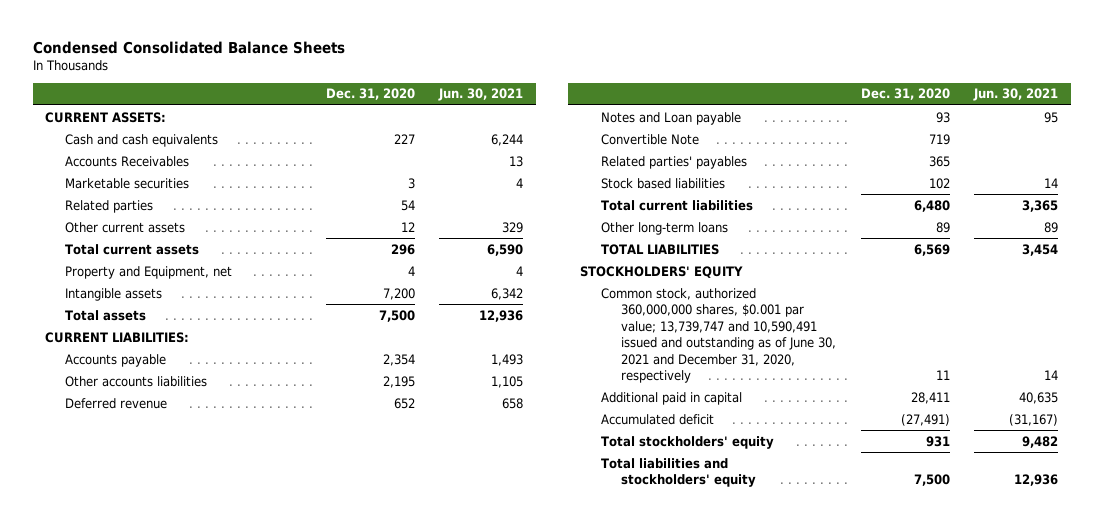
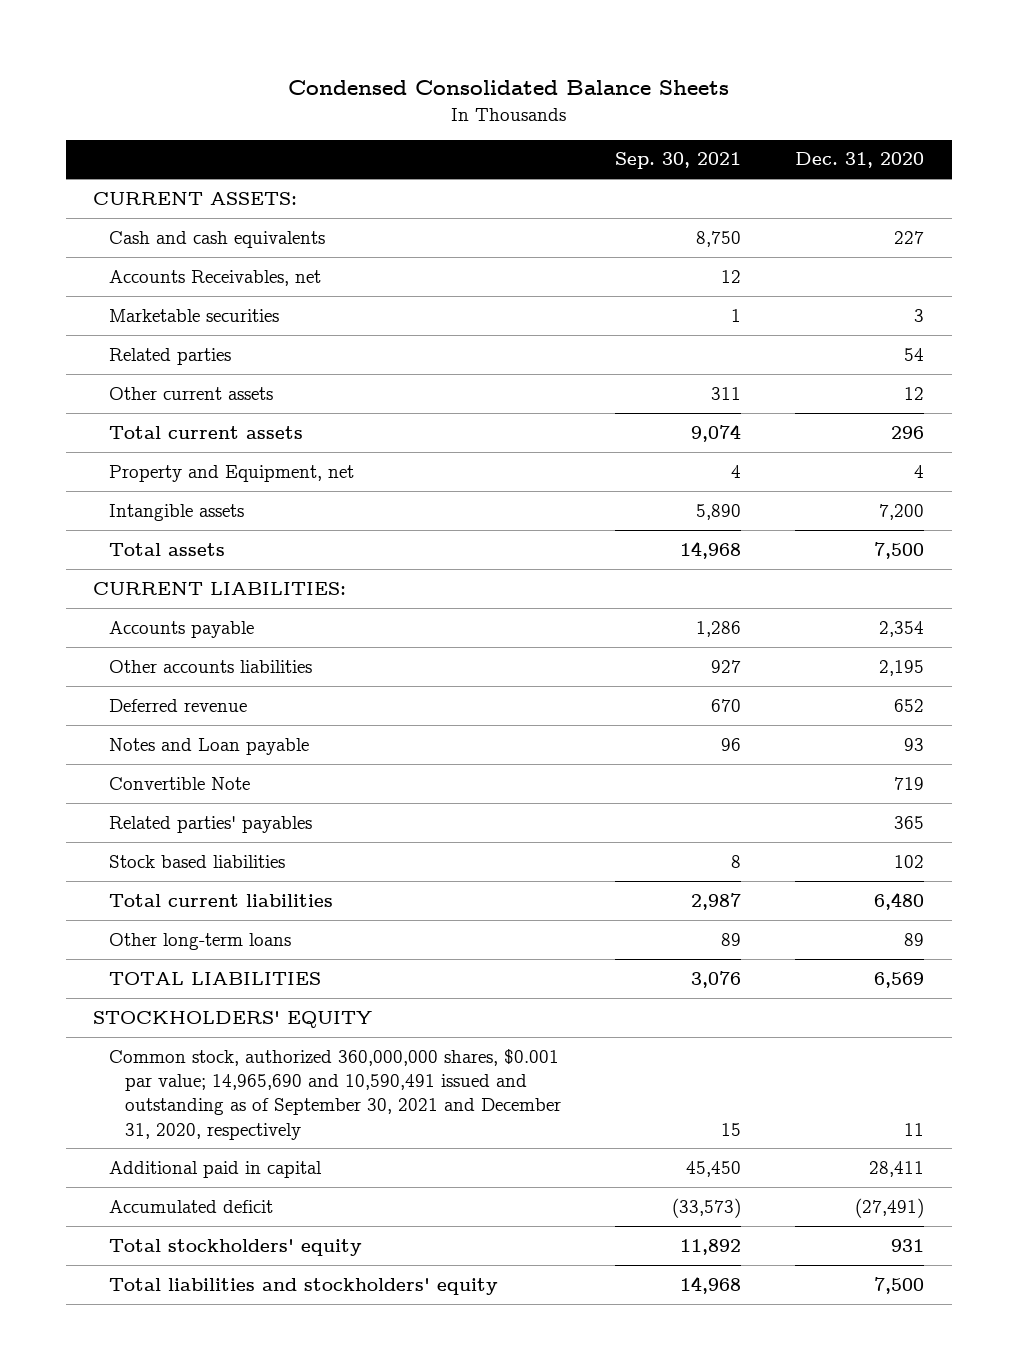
[438,88,524,102] Jun. 30, 2021 -> none
none -> [615,152,742,170] Sep. 30, 2021
[65,155,190,167] Accounts Receivables -> [108,269,321,286] Accounts Receivables, net
[600,287,836,384] Common stock, authorized 360,000,000 shares, $0.001 par value; 13,739,747 and 10,590,491 issued and outstanding as of June 30, 2021 and December 31, 2020, respectively -> [108,1048,562,1140] Common stock, authorized 360,000,000 shares, $0.001 par value; 14,965,690 and 10,590,491 issued and outstanding as of September 30, 2021 and December 31, 2020, respectively

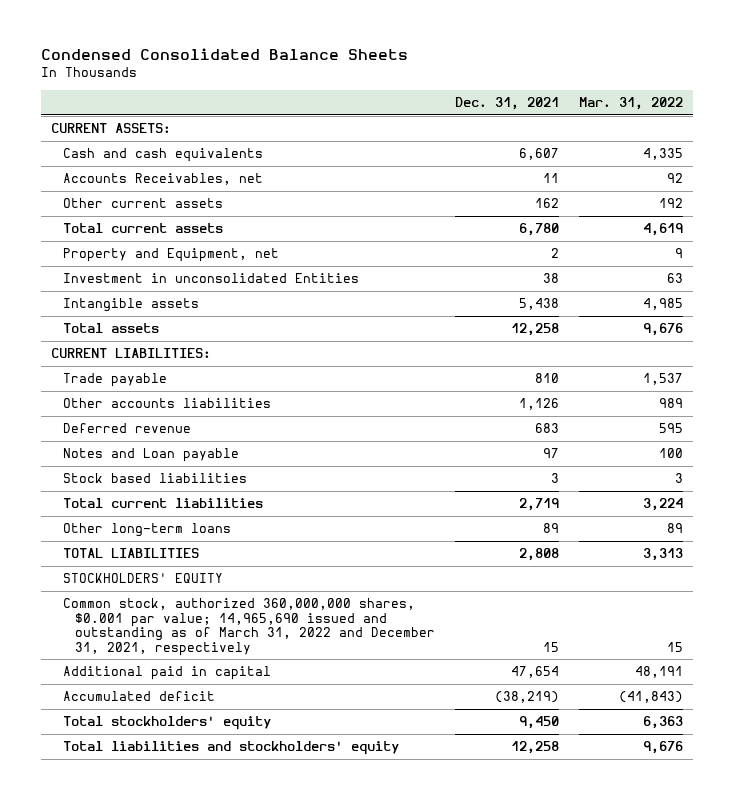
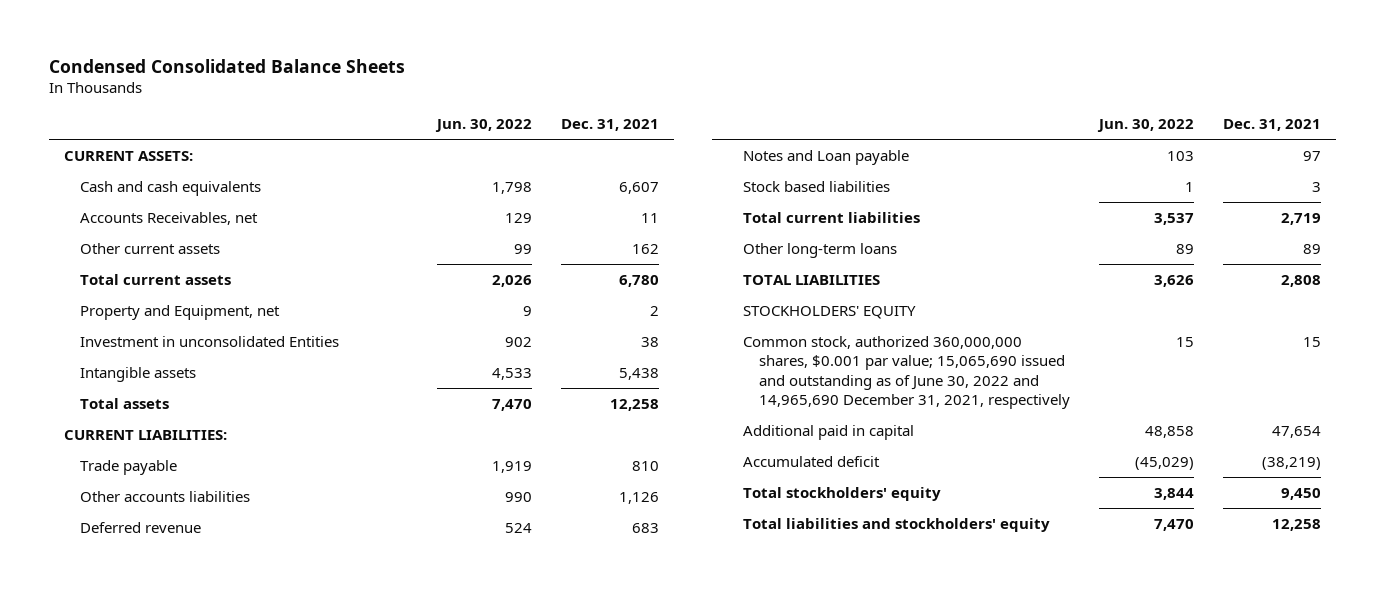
[578,97,683,111] Mar. 31, 2022 -> none
none -> [435,119,533,133] Jun. 30, 2022
[63,598,436,656] Common stock, authorized 360,000,000 shares, $0.001 par value; 14,965,690 issued and outstanding as of March 31, 2022 and December 31, 2021, respectively -> [742,336,1070,410] Common stock, authorized 360,000,000 shares, $0.001 par value; 15,065,690 issued and outstanding as of June 30, 2022 and 14,965,690 December 31, 2021, respectively

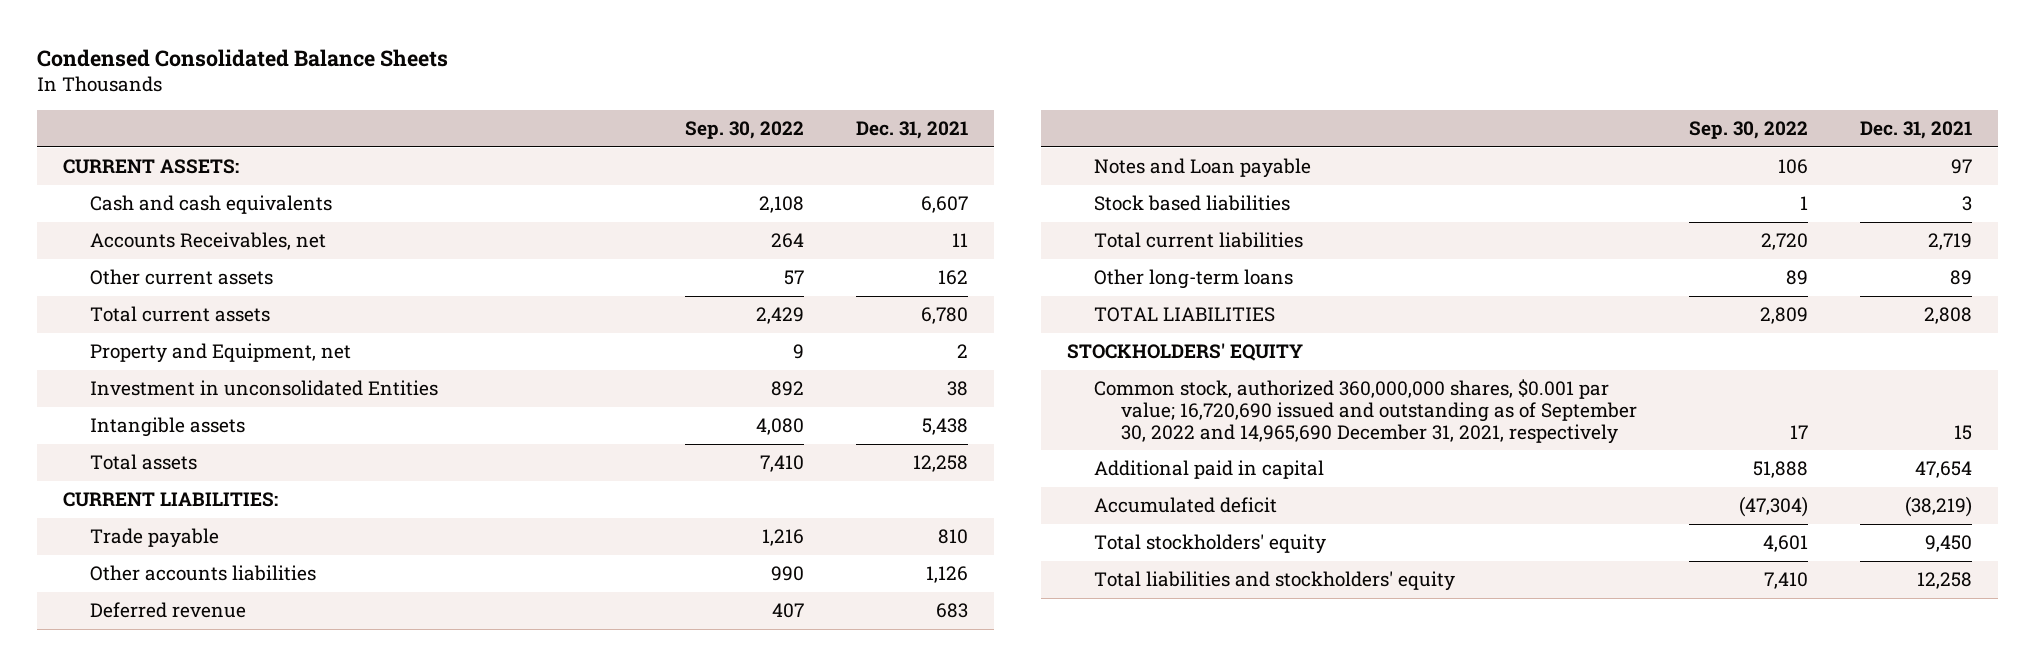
[435,119,533,133] Jun. 30, 2022 -> none
none -> [684,121,804,140] Sep. 30, 2022
[742,336,1070,410] Common stock, authorized 360,000,000 shares, $0.001 par value; 15,065,690 issued and outstanding as of June 30, 2022 and 14,965,690 December 31, 2021, respectively -> [1094,379,1638,444] Common stock, authorized 360,000,000 shares, $0.001 par value; 16,720,690 issued and outstanding as of September 30, 2022 and 14,965,690 December 31, 2021, respectively

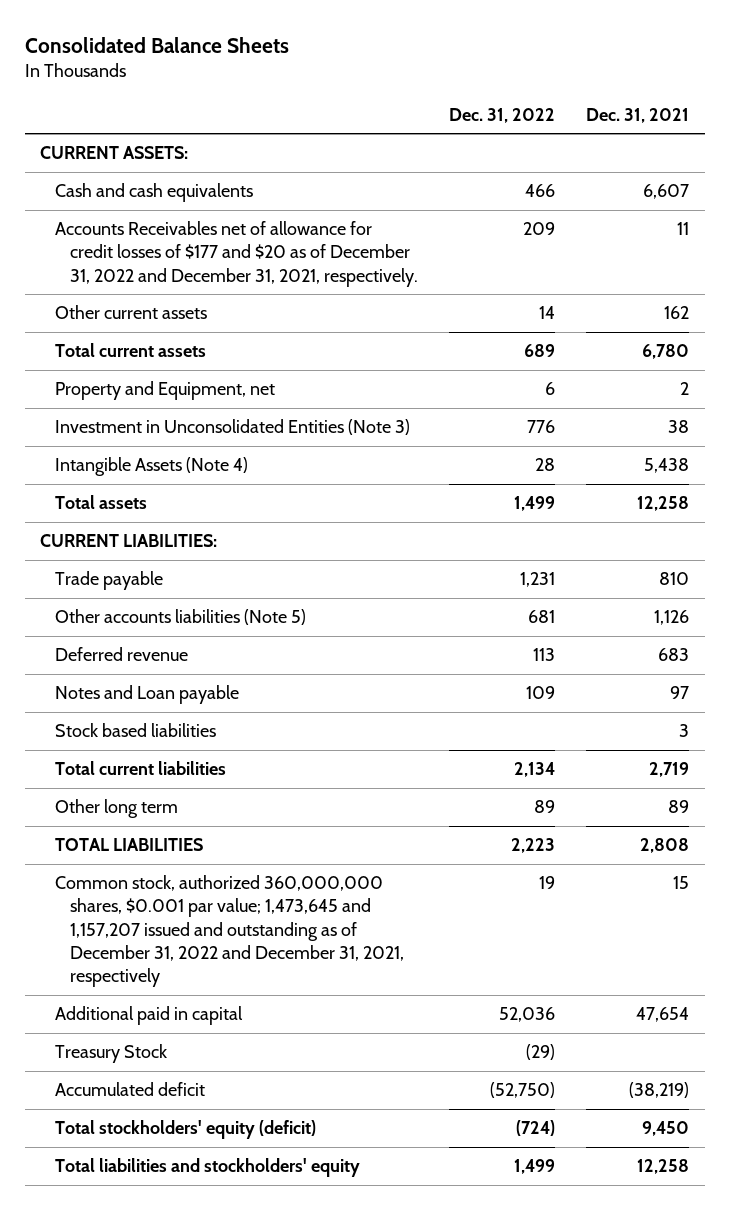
[36,48,448,67] Condensed Consolidated Balance Sheets -> [24,36,289,53] Consolidated Balance Sheets
[684,121,804,140] Sep. 30, 2022 -> none
none -> [449,107,556,123] Dec. 31, 2022
[89,232,326,251] Accounts Receivables, net -> [55,221,419,287] Accounts Receivables net of allowance for credit losses of $177 and $20 as of December 31, 2022 and December 31, 2021, respectively.
[89,380,438,397] Investment in unconsolidated Entities -> [55,419,411,436] Investment in Unconsolidated Entities (Note 3)
[89,417,245,438] Intangible assets -> [55,457,249,477] Intangible Assets (Note 4)
[89,565,316,582] Other accounts liabilities -> [55,609,307,626] Other accounts liabilities (Note 5)
[1094,269,1294,290] Other long-term loans -> [55,799,179,819] Other long term
[1067,343,1304,362] STOCKHOLDERS' EQUITY -> none
[1094,379,1638,444] Common stock, authorized 360,000,000 shares, $0.001 par value; 16,720,690 issued and outstanding as of September 30, 2022 and 14,965,690 December 31, 2021, respectively -> [55,875,405,988] Common stock, authorized 360,000,000 shares, $0.001 par value; 1,473,645 and 1,157,207 issued and outstanding as of December 31, 2022 and December 31, 2021, respectively
none -> [55,1044,168,1064] Treasury Stock
[1094,534,1327,555] Total stockholders' equity -> [55,1120,317,1140] Total stockholders' equity (deficit)

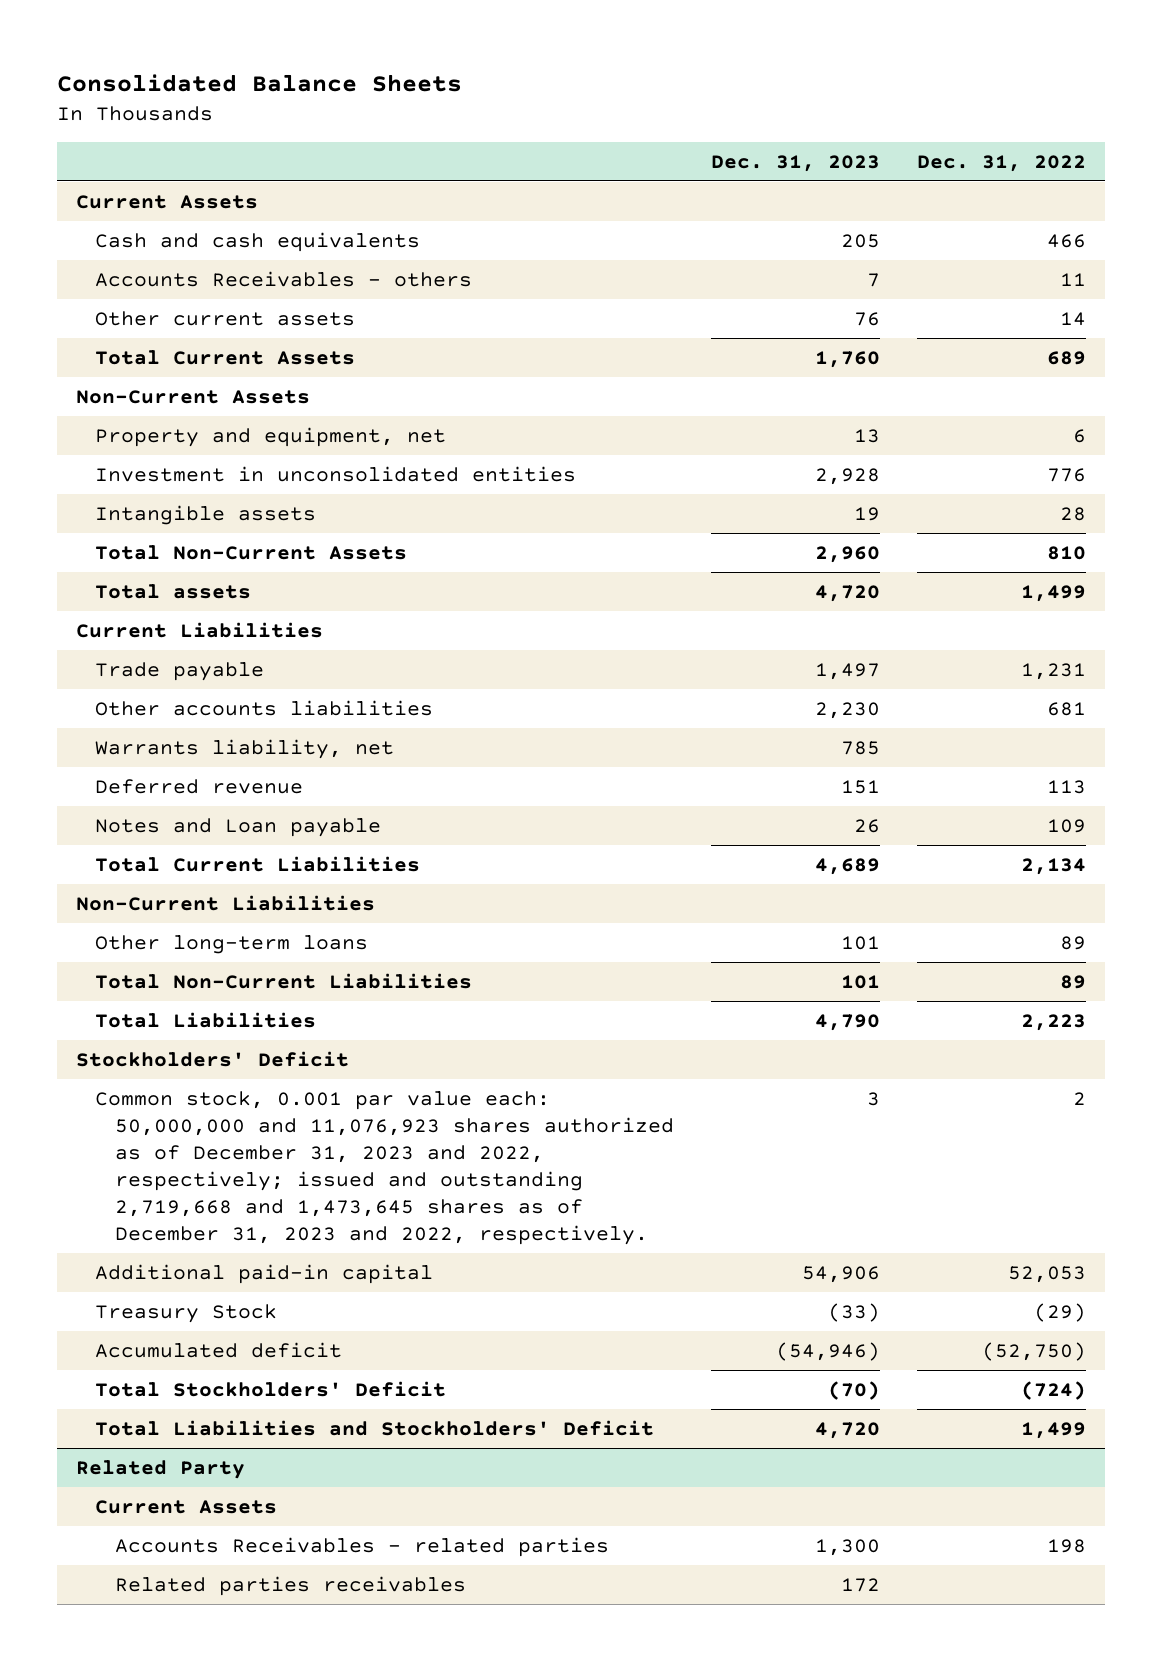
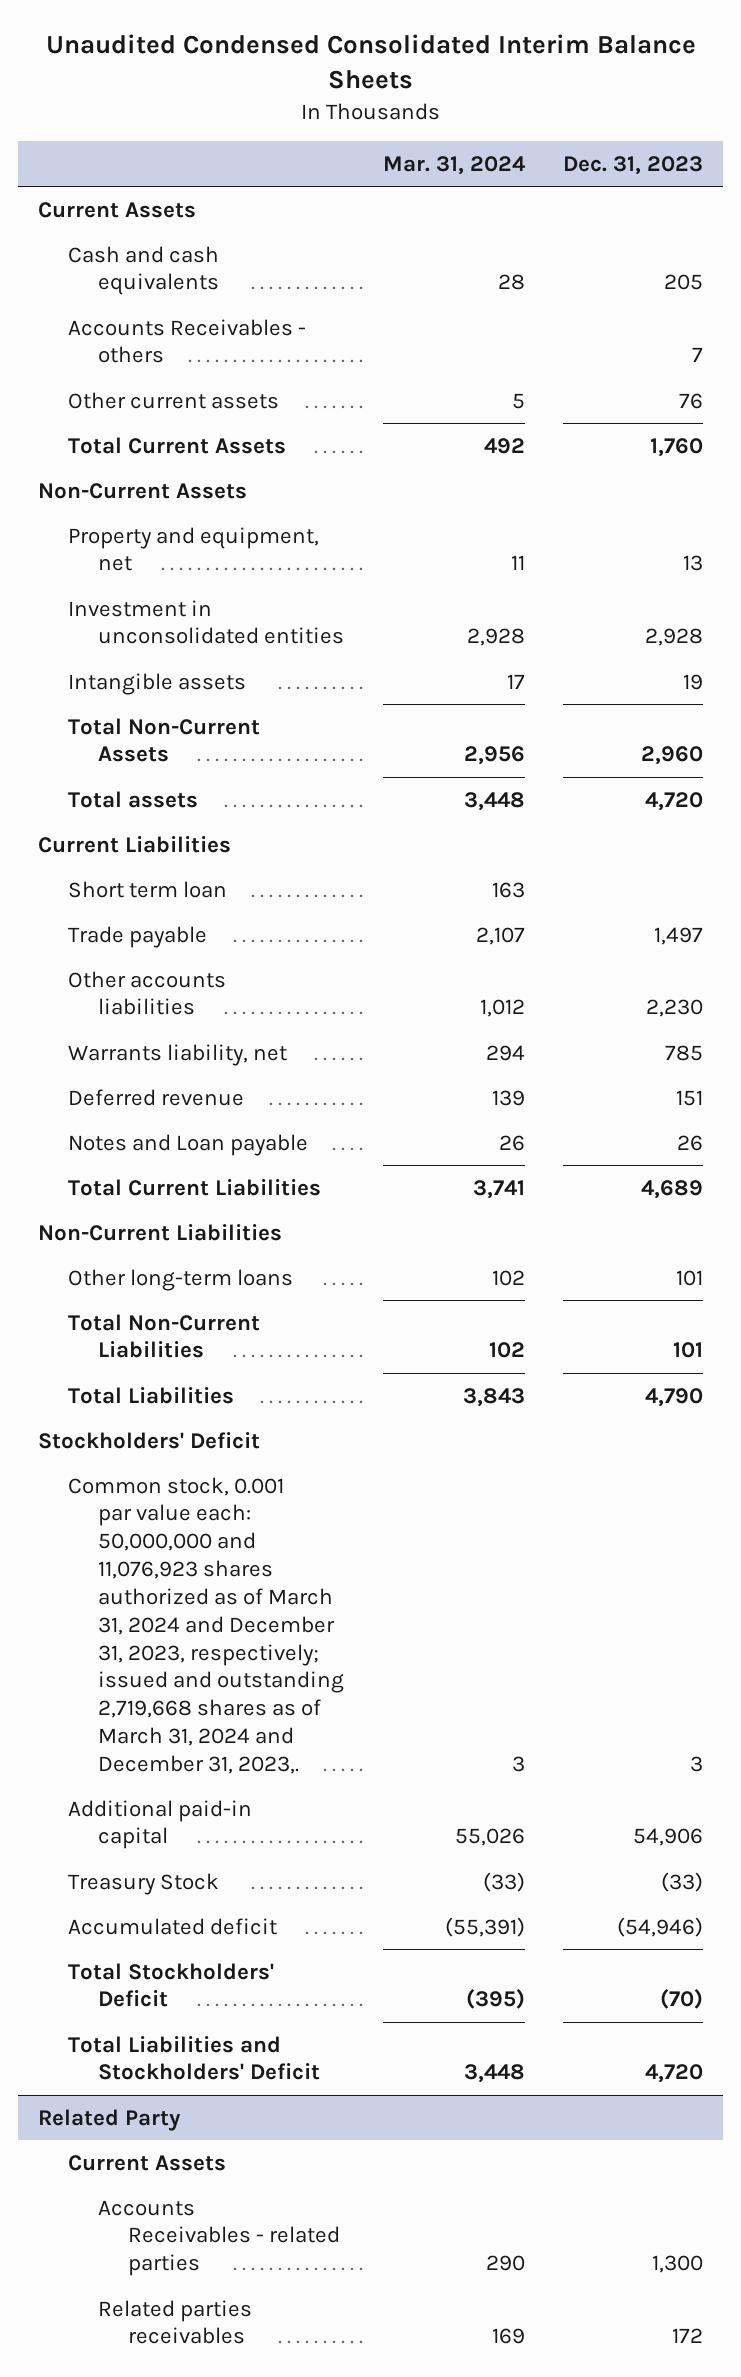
[57,73,463,92] Consolidated Balance Sheets -> [45,34,696,90] Unaudited Condensed Consolidated Interim Balance Sheets
[917,154,1087,172] Dec. 31, 2022 -> none
none -> [382,155,526,175] Mar. 31, 2024
none -> [67,880,227,898] Short term loan
[95,1090,674,1246] Common stock, 0.001 par value each: 50,000,000 and 11,076,923 shares authorized as of December 31, 2023 and 2022, respectively; issued and outstanding 2,719,668 and 1,473,645 shares as of December 31, 2023 and 2022, respectively. -> [67,1476,345,1774] Common stock, 0.001 par value each: 50,000,000 and 11,076,923 shares authorized as of March 31, 2024 and December 31, 2023, respectively; issued and outstanding 2,719,668 shares as of March 31, 2024 and December 31, 2023,.

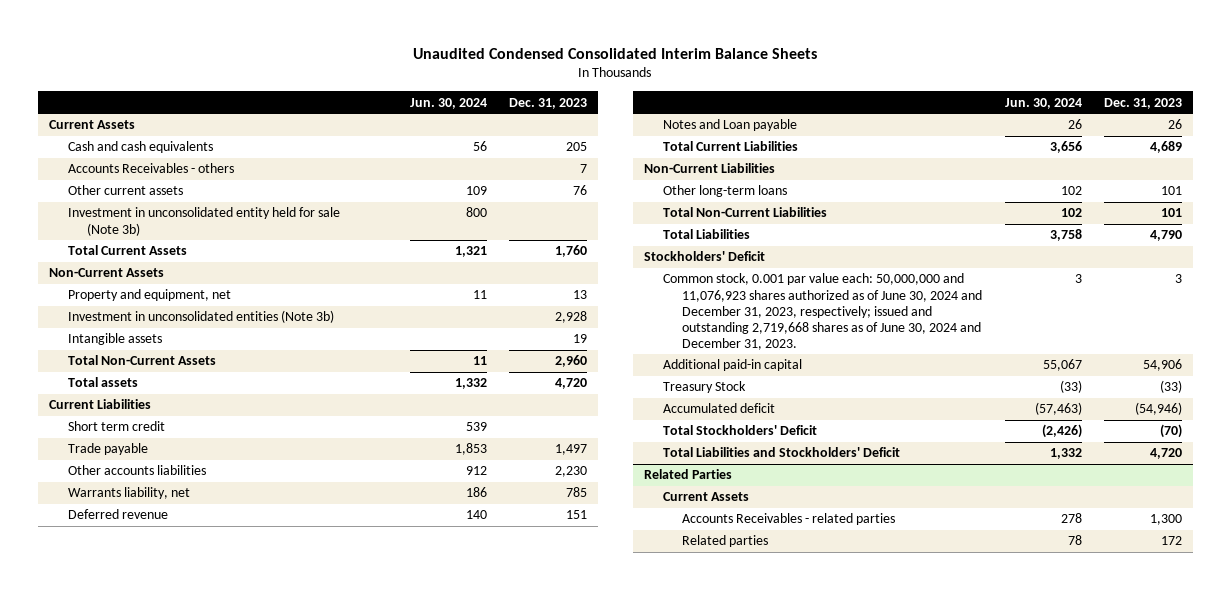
[382,155,526,175] Mar. 31, 2024 -> none
none -> [409,97,487,109] Jun. 30, 2024
none -> [68,207,341,236] Investment in unconsolidated entity held for sale (Note 3b)
[67,599,345,645] Investment in unconsolidated entities -> [68,310,335,324] Investment in unconsolidated entities (Note 3b)
[67,880,227,898] Short term loan -> [68,421,166,432] Short term credit
[67,1476,345,1774] Common stock, 0.001 par value each: 50,000,000 and 11,076,923 shares authorized as of March 31, 2024 and December 31, 2023, respectively; issued and outstanding 2,719,668 shares as of March 31, 2024 and December 31, 2023,. -> [663,273,983,350] Common stock, 0.001 par value each: 50,000,000 and 11,076,923 shares authorized as of June 30, 2024 and December 31, 2023, respectively; issued and outstanding 2,719,668 shares as of June 30, 2024 and December 31, 2023.
[37,2108,181,2131] Related Party -> [643,469,732,480] Related Parties
[98,2299,253,2345] Related parties receivables -> [682,535,769,548] Related parties

